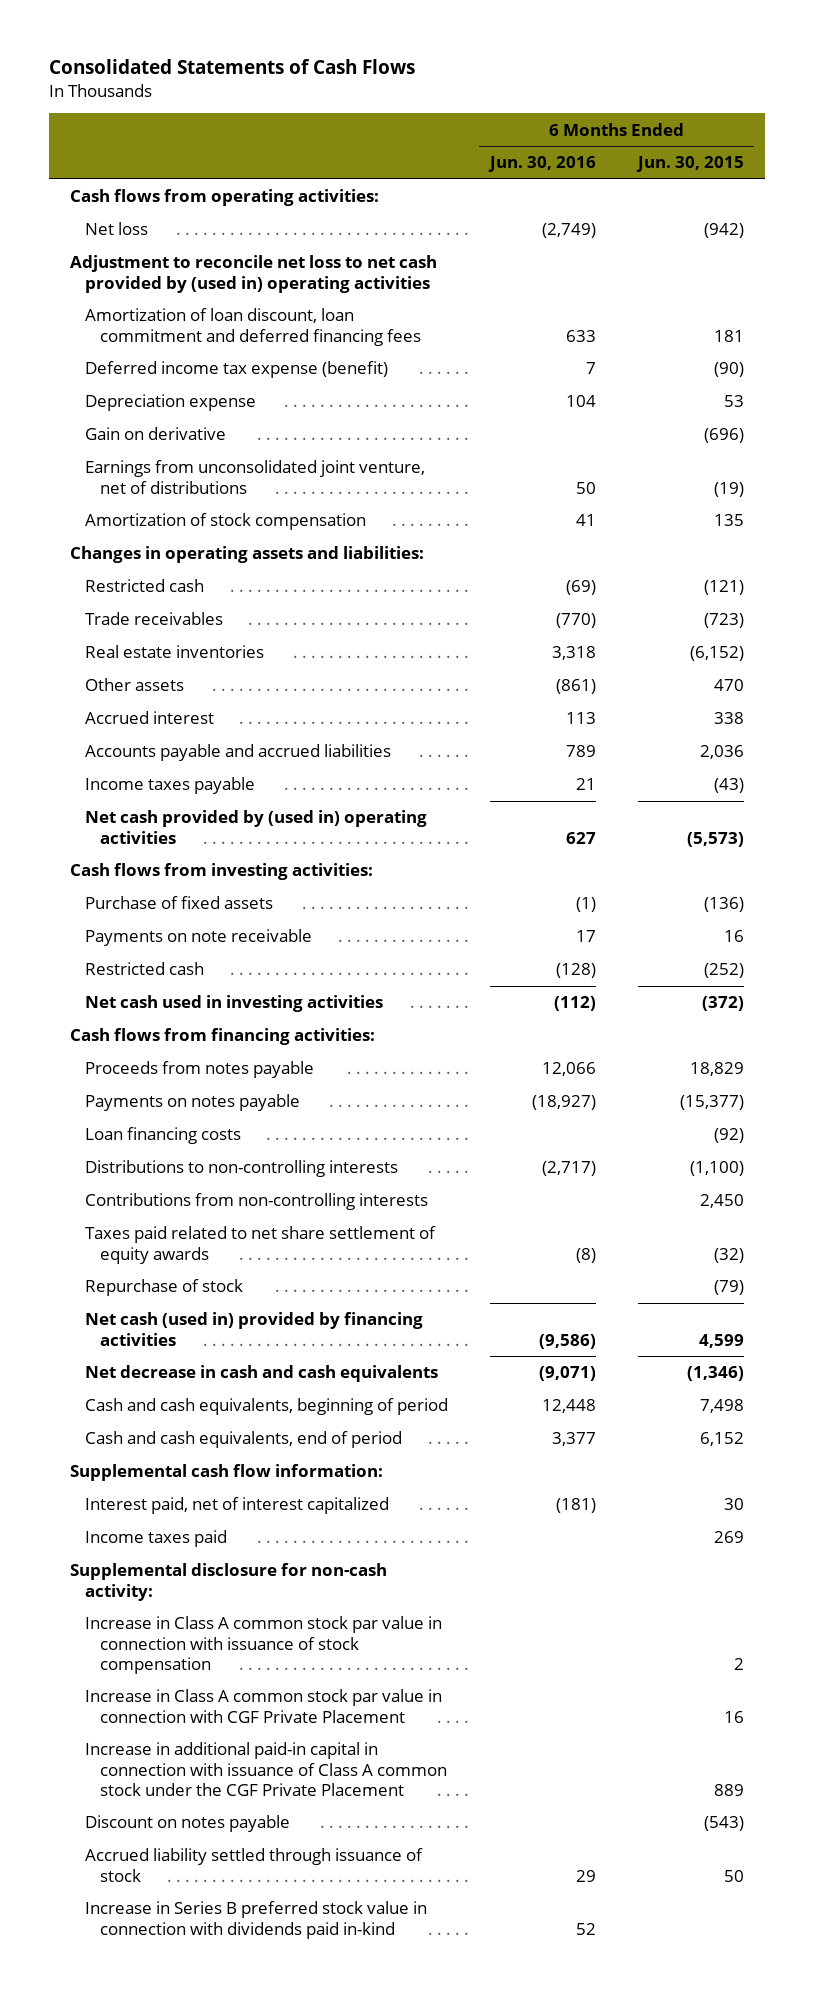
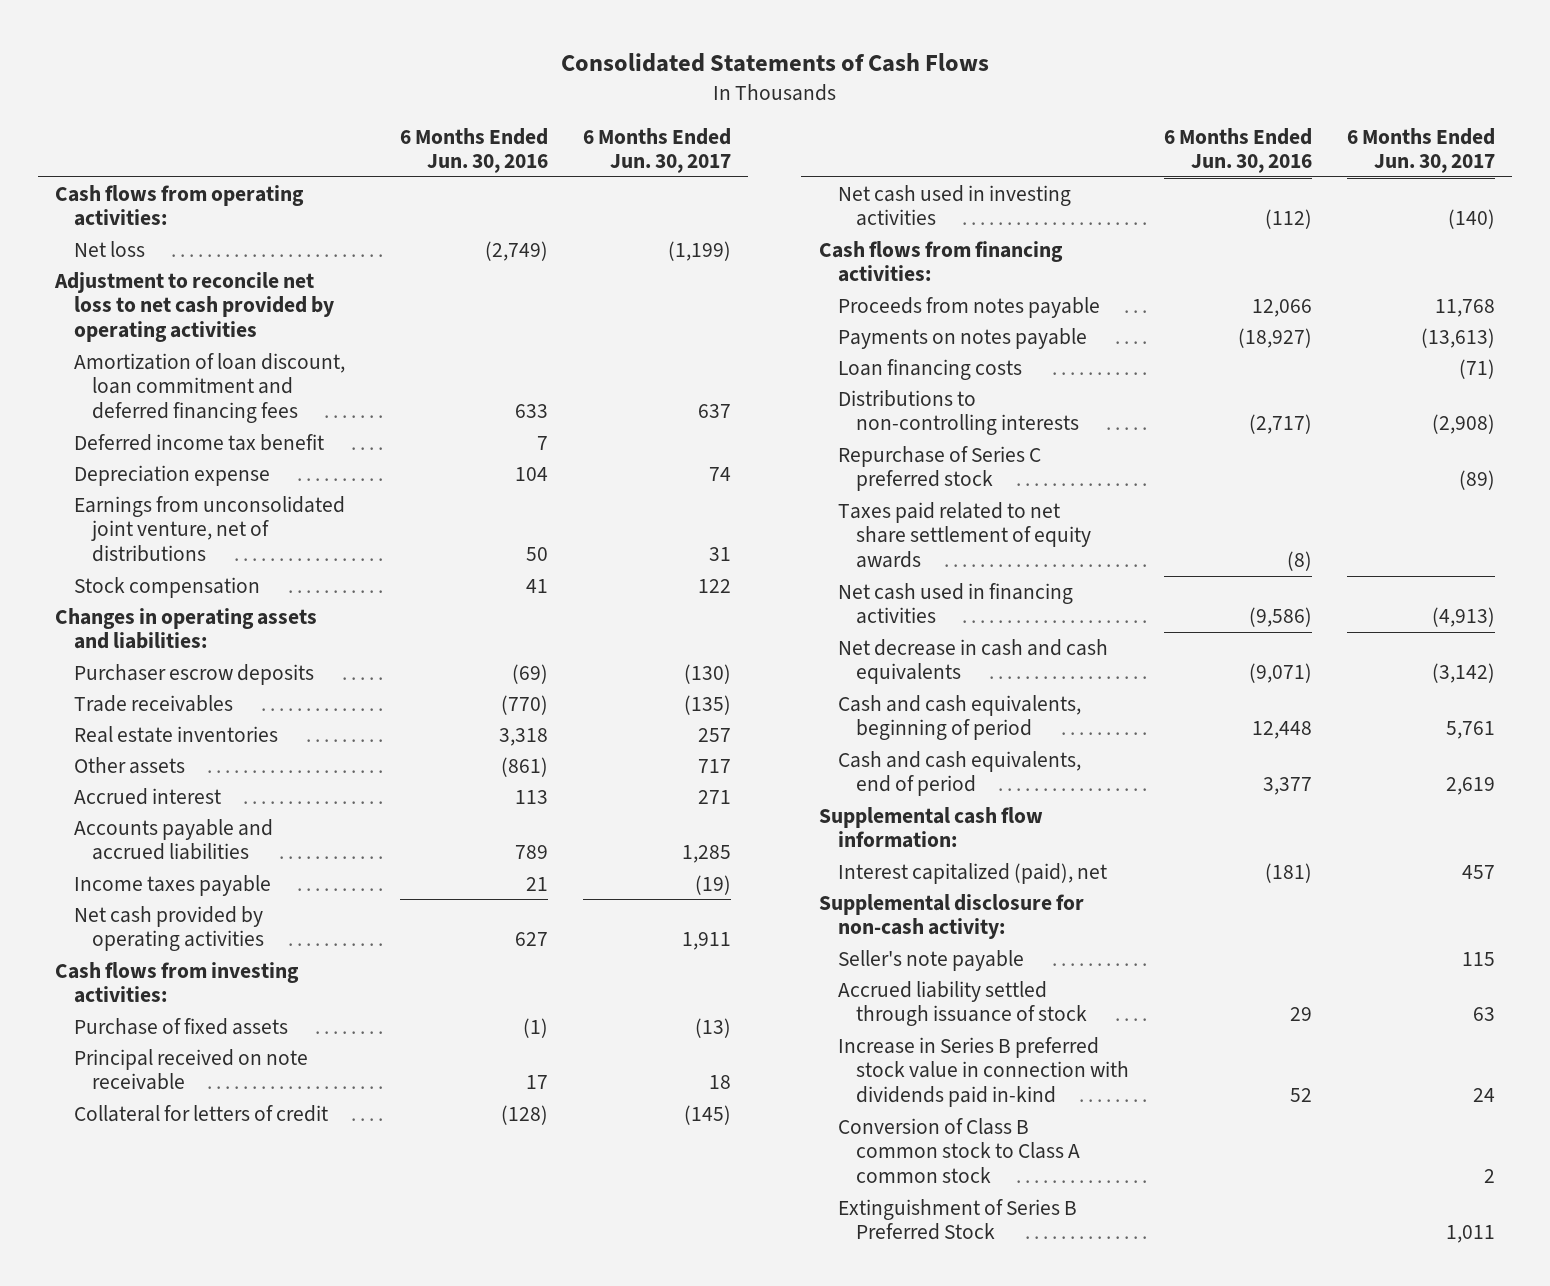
[635,156,744,173] Jun. 30, 2015 -> none
none -> [582,127,731,174] 6 Months Ended Jun. 30, 2017
[69,255,437,293] Adjustment to reconcile net loss to net cash provided by (used in) operating activities -> [53,271,334,343] Adjustment to reconcile net loss to net cash provided by operating activities
[84,361,388,379] Deferred income tax expense (benefit) -> [73,433,324,451] Deferred income tax benefit
[84,427,226,441] Gain on derivative -> none
[84,513,366,531] Amortization of stock compensation -> [73,576,260,598] Stock compensation
[84,579,204,593] Restricted cash -> [73,663,314,685] Purchaser escrow deposits
[84,810,427,844] Net cash provided by (used in) operating activities -> [73,905,265,952] Net cash provided by operating activities
[84,929,312,947] Payments on note receivable -> [73,1048,308,1091] Principal received on note receivable
[84,962,204,976] Restricted cash -> [73,1104,328,1122] Collateral for letters of credit
[84,1193,428,1211] Contributions from non-controlling interests -> none
none -> [837,445,1041,492] Repurchase of Series C preferred stock
[84,1279,243,1297] Repurchase of stock -> none
[84,1312,423,1346] Net cash (used in) provided by financing activities -> [837,582,1073,625] Net cash used in financing activities
[84,1530,227,1548] Income taxes paid -> none
[84,1497,389,1515] Interest paid, net of interest capitalized -> [837,862,1107,884] Interest capitalized (paid), net
[84,1616,442,1674] Increase in Class A common stock par value in connection with issuance of stock compensation -> none
[84,1689,442,1723] Increase in Class A common stock par value in connection with CGF Private Placement -> none
[84,1742,448,1796] Increase in additional paid-in capital in connection with issuance of Class A common stock under the CGF Private Placement -> none
[84,1815,290,1833] Discount on notes payable -> none
none -> [837,949,1024,971] Seller's note payable
none -> [837,1117,1081,1184] Conversion of Class B common stock to Class A common stock
none -> [837,1198,1077,1241] Extinguishment of Series B Preferred Stock

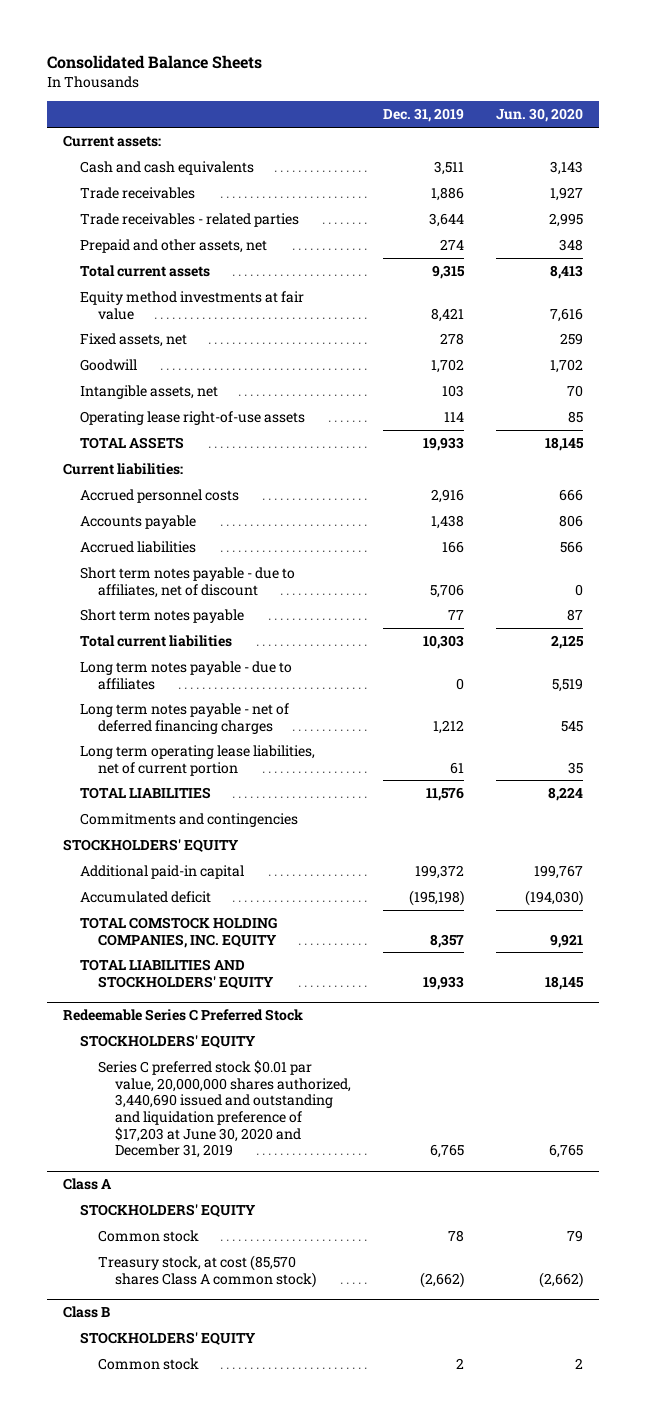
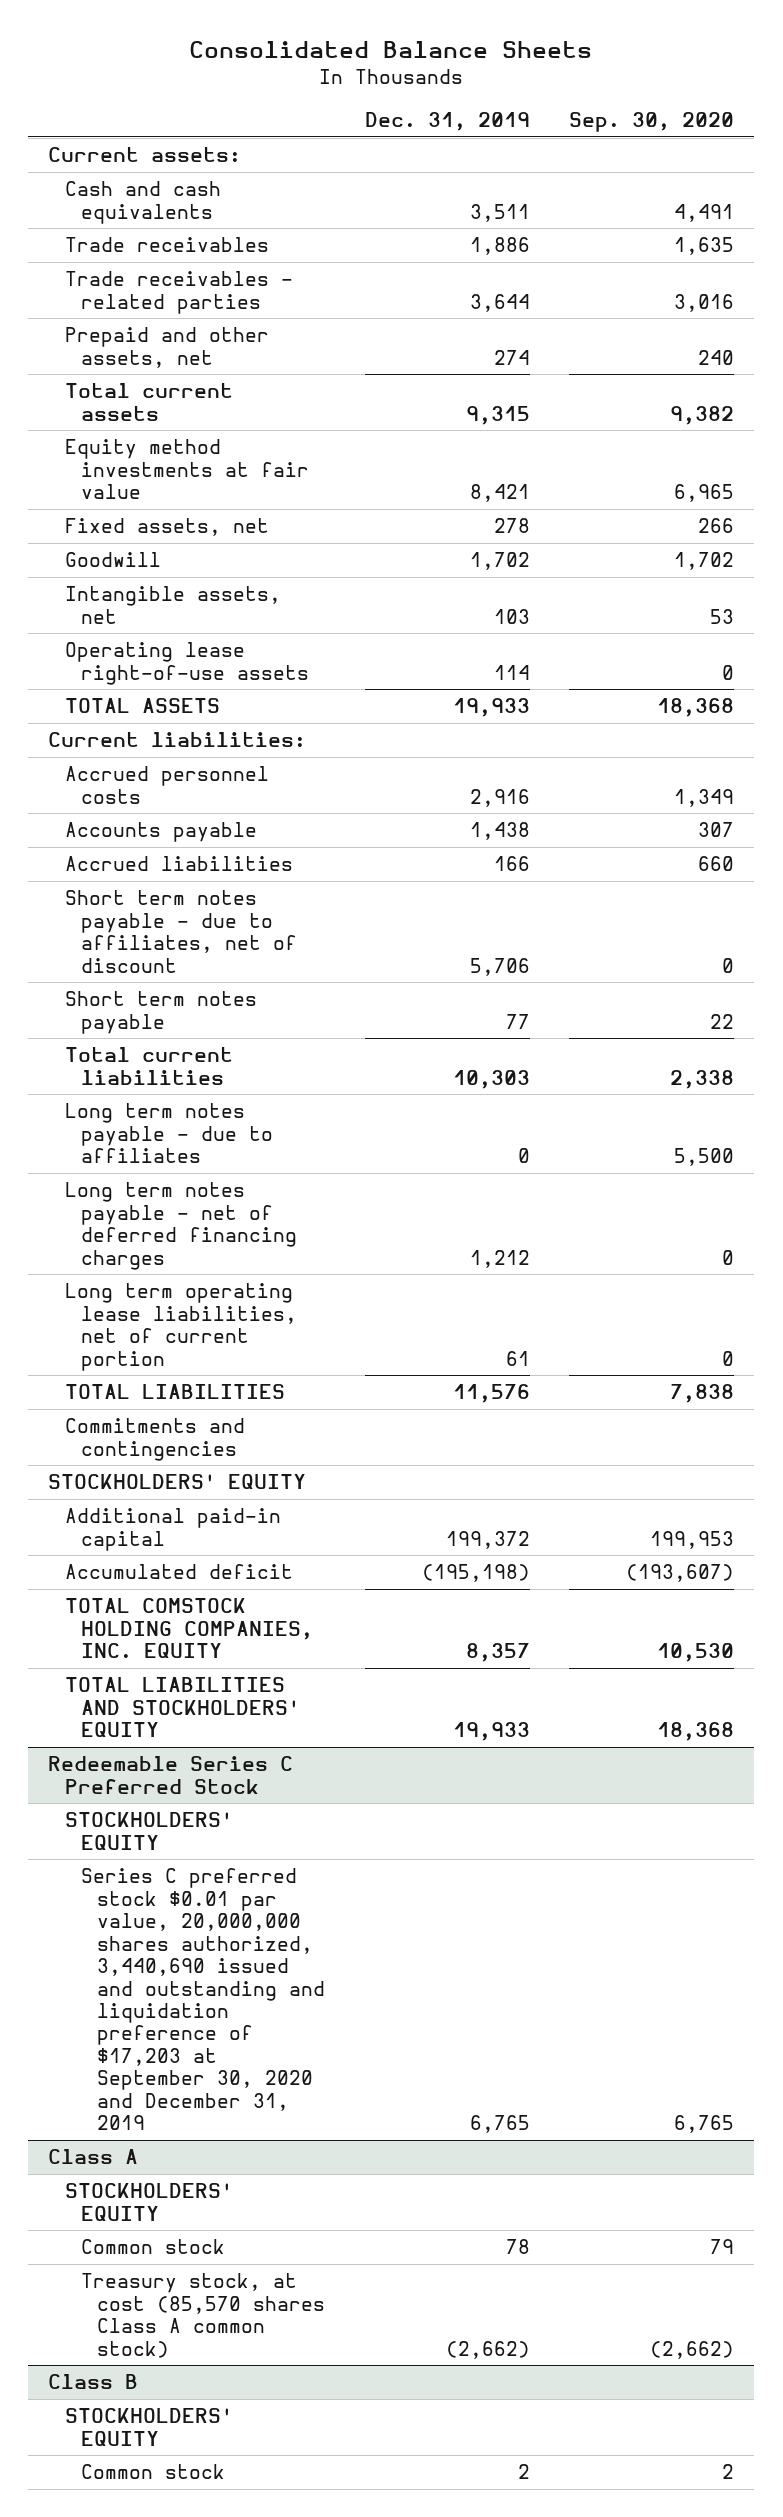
[496,108,584,123] Jun. 30, 2020 -> none
none -> [569,112,735,133] Sep. 30, 2020
[97,1059,352,1159] Series C preferred stock $0.01 par value, 20,000,000 shares authorized, 3,440,690 issued and outstanding and liquidation preference of $17,203 at June 30, 2020 and December 31, 2019 -> [80,1868,325,2131] Series C preferred stock $0.01 par value, 20,000,000 shares authorized, 3,440,690 issued and outstanding and liquidation preference of $17,203 at September 30, 2020 and December 31, 2019

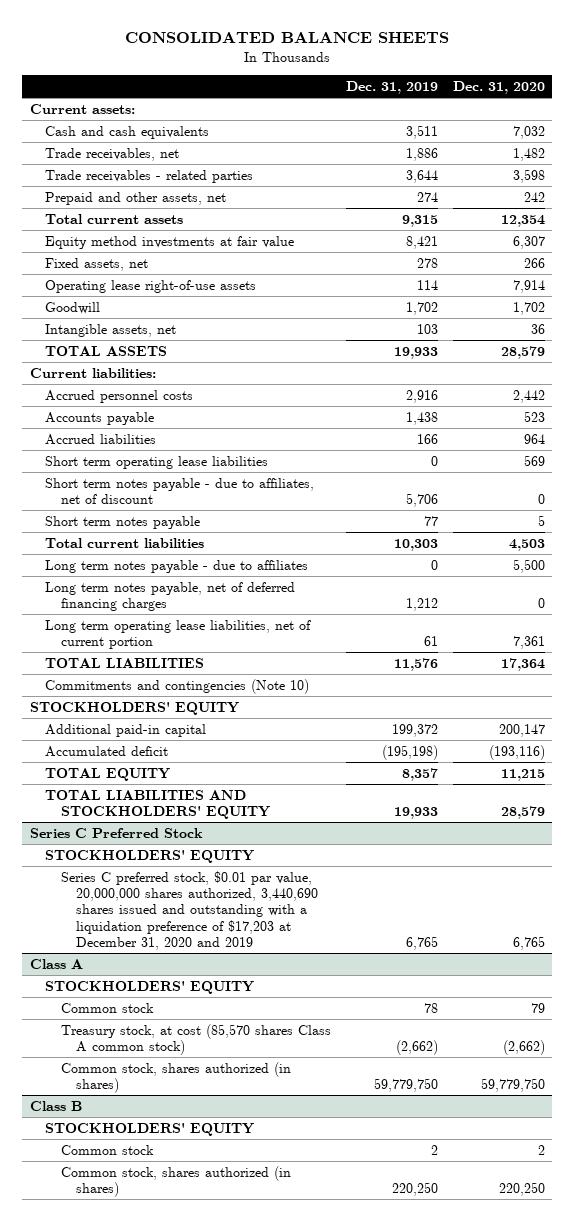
[189,41,593,59] Consolidated Balance Sheets -> [125,32,450,44] CONSOLIDATED BALANCE SHEETS
[569,112,735,133] Sep. 30, 2020 -> none
none -> [452,81,545,95] Dec. 31, 2020
[64,237,269,253] Trade receivables -> [45,147,180,161] Trade receivables, net
[64,642,309,685] Operating lease right-of-use assets -> [45,279,257,293] Operating lease right-of-use assets
none -> [45,455,269,469] Short term operating lease liabilities
[64,1182,297,1270] Long term notes payable - net of deferred financing charges -> [45,581,296,611] Long term notes payable, net of deferred financing charges
[64,1418,245,1461] Commitments and contingencies -> [45,678,310,694] Commitments and contingencies (Note 10)
[64,1598,313,1659] TOTAL COMSTOCK HOLDING COMPANIES, INC. EQUITY -> [45,767,171,781] TOTAL EQUITY
[48,1756,294,1794] Redeemable Series C Preferred Stock -> [29,827,203,838] Series C Preferred Stock
[80,1868,325,2131] Series C preferred stock $0.01 par value, 20,000,000 shares authorized, 3,440,690 issued and outstanding and liquidation preference of $17,203 at September 30, 2020 and December 31, 2019 -> [60,870,319,950] Series C preferred stock, $0.01 par value, 20,000,000 shares authorized, 3,440,690 shares issued and outstanding with a liquidation preference of $17,203 at December 31, 2020 and 2019
none -> [60,1061,291,1093] Common stock, shares authorized (in shares)
none -> [60,1165,291,1197] Common stock, shares authorized (in shares)

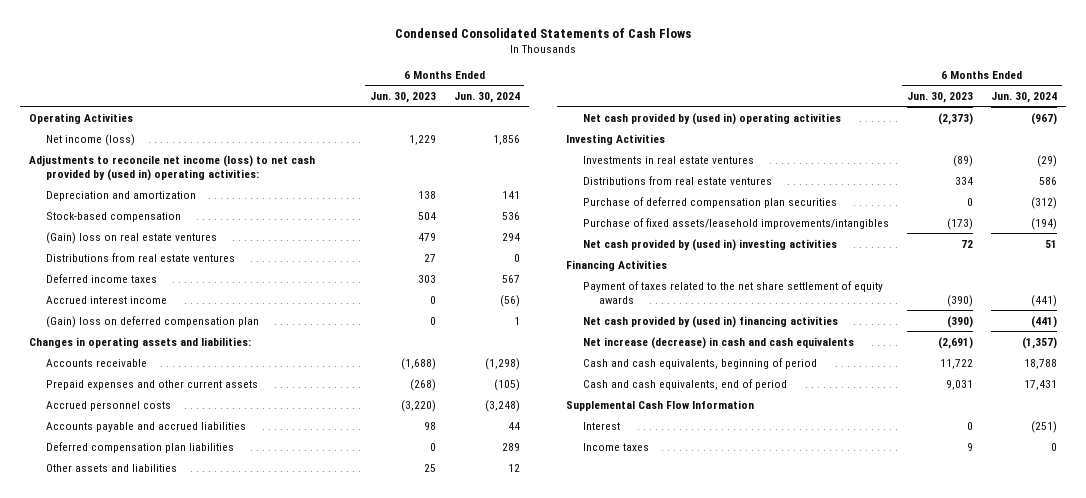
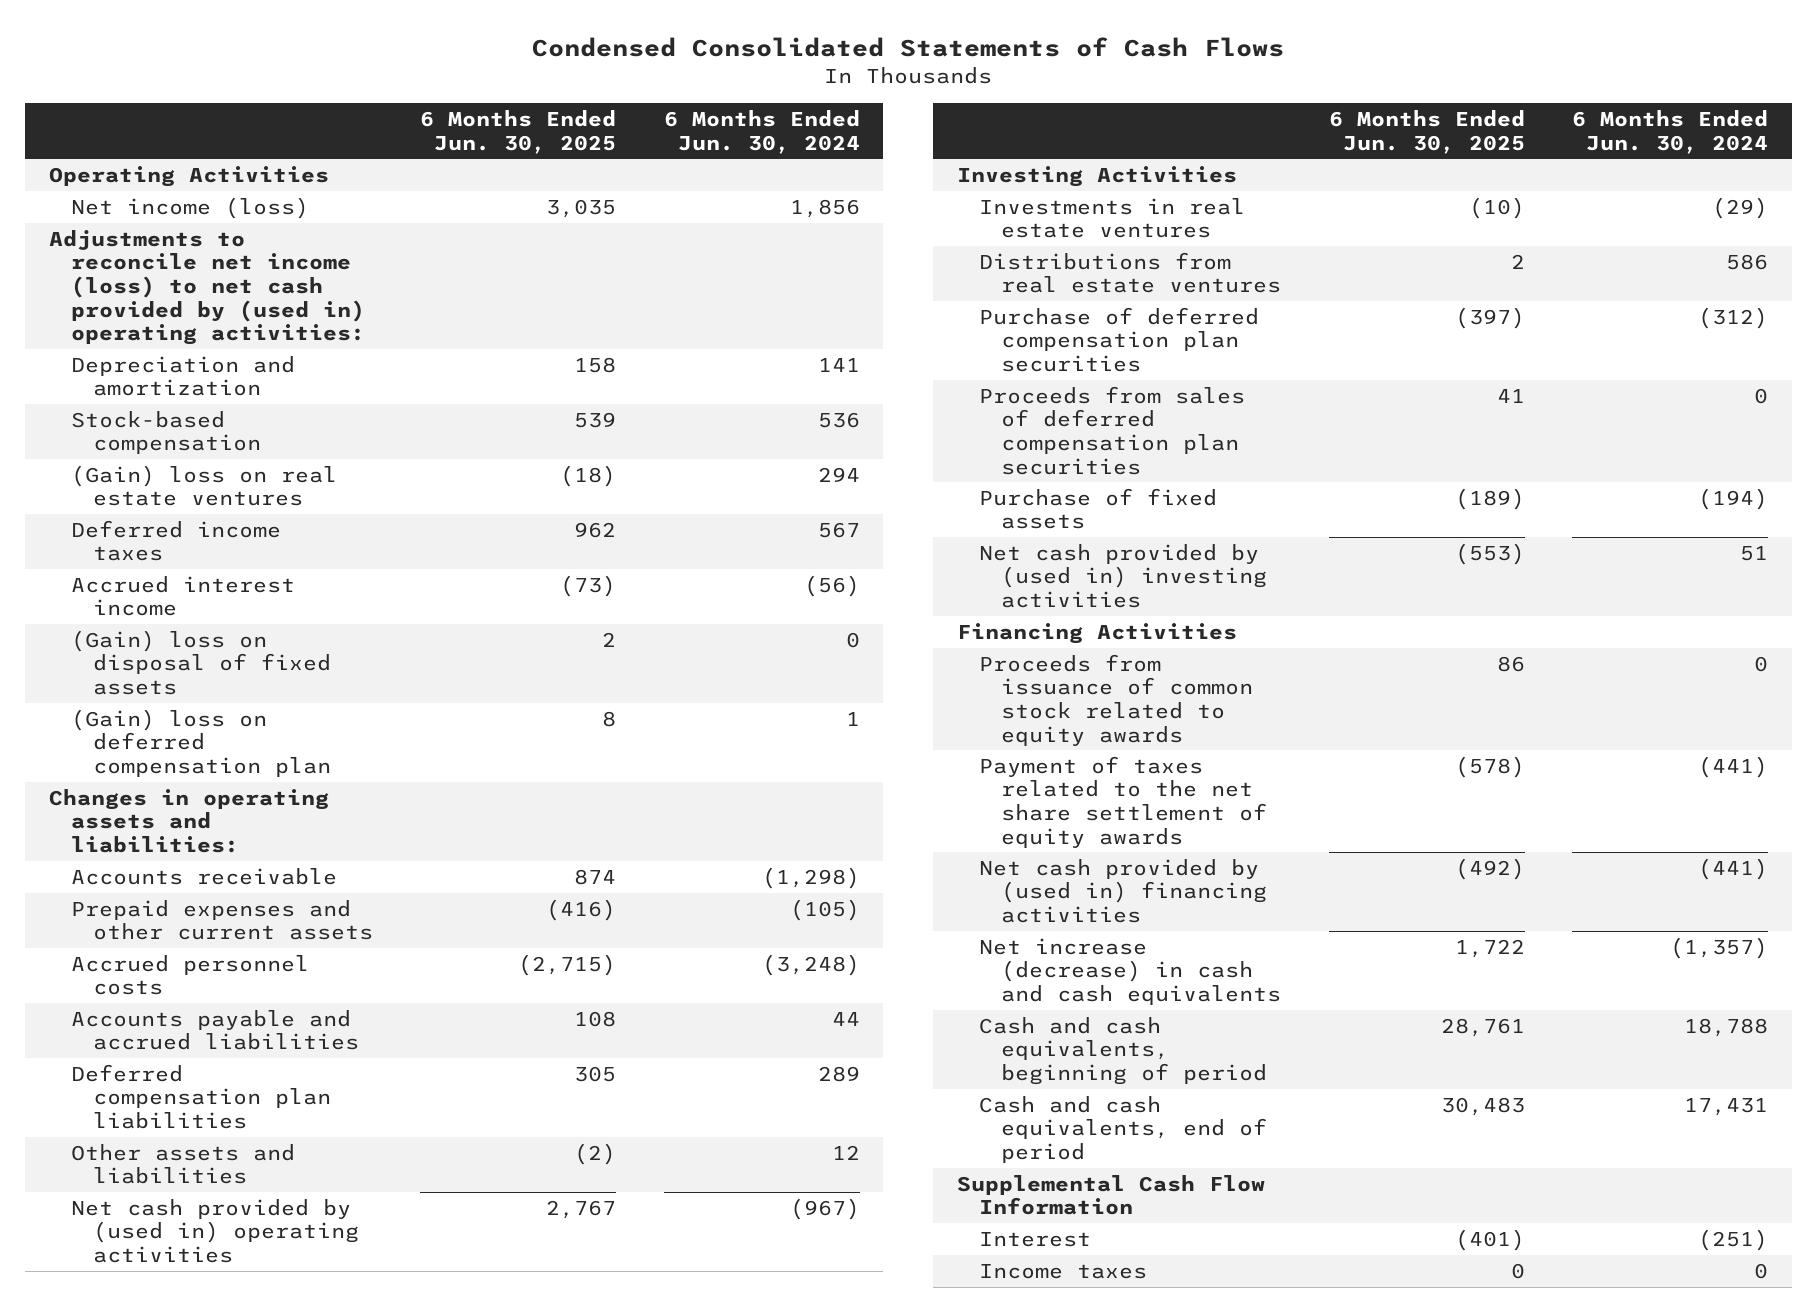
[369,91,436,103] Jun. 30, 2023 -> none
none -> [420,109,617,154] 6 Months Ended Jun. 30, 2025
[45,252,235,262] Distributions from real estate ventures -> none
none -> [70,629,331,696] (Gain) loss on disposal of fixed assets
none -> [979,385,1246,475] Proceeds from sales of deferred compensation plan securities
[582,217,889,229] Purchase of fixed assets/leasehold improvements/intangibles -> [979,487,1218,530] Purchase of fixed assets
none -> [979,653,1254,746] Proceeds from issuance of common stock related to equity awards

